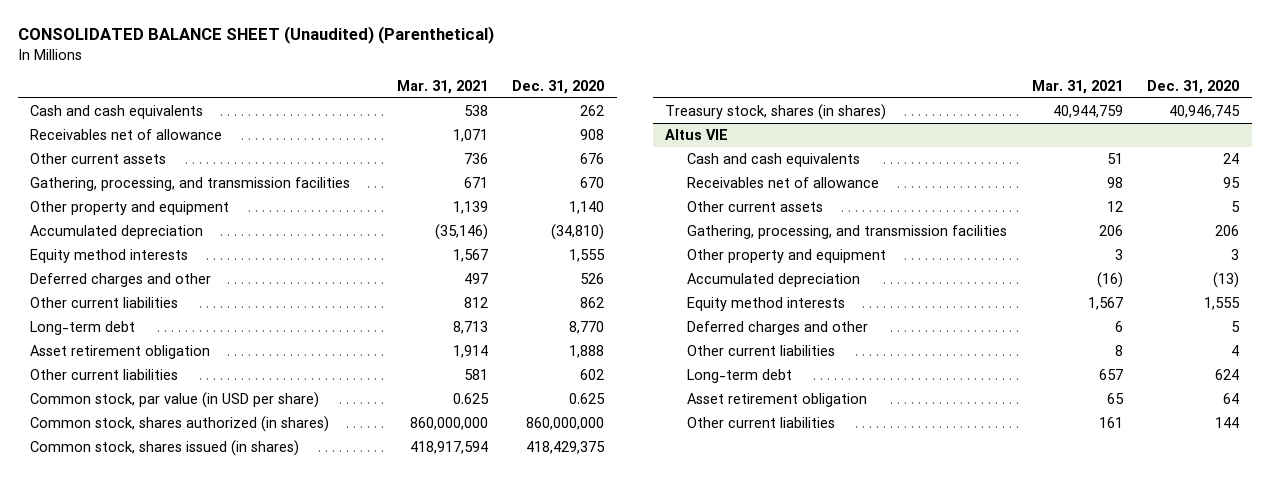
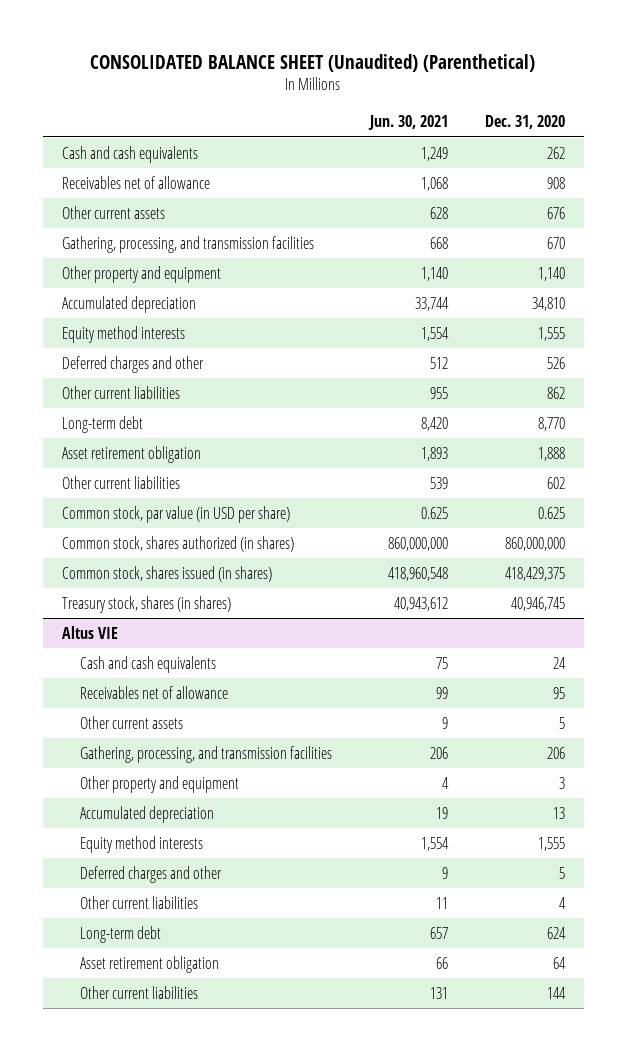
[396,80,488,95] Mar. 31, 2021 -> none
none -> [367,115,448,131] Jun. 30, 2021
[551,223,605,240] (34,810) -> [531,296,565,311] 34,810
[1213,271,1240,288] (13) -> [552,806,565,819] 13

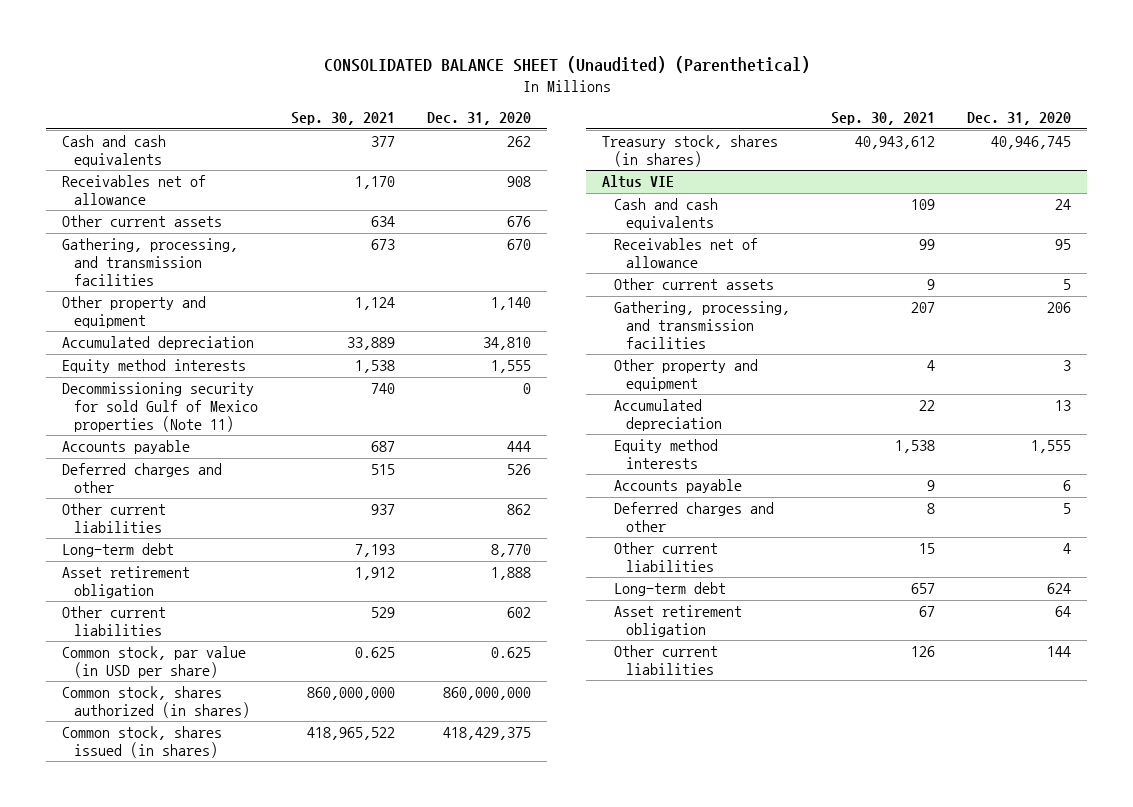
[367,115,448,131] Jun. 30, 2021 -> none
none -> [290,112,395,126] Sep. 30, 2021
none -> [62,382,259,432] Decommissioning security for sold Gulf of Mexico properties (Note 11)
none -> [62,440,191,455] Accounts payable
none -> [614,479,743,494] Accounts payable

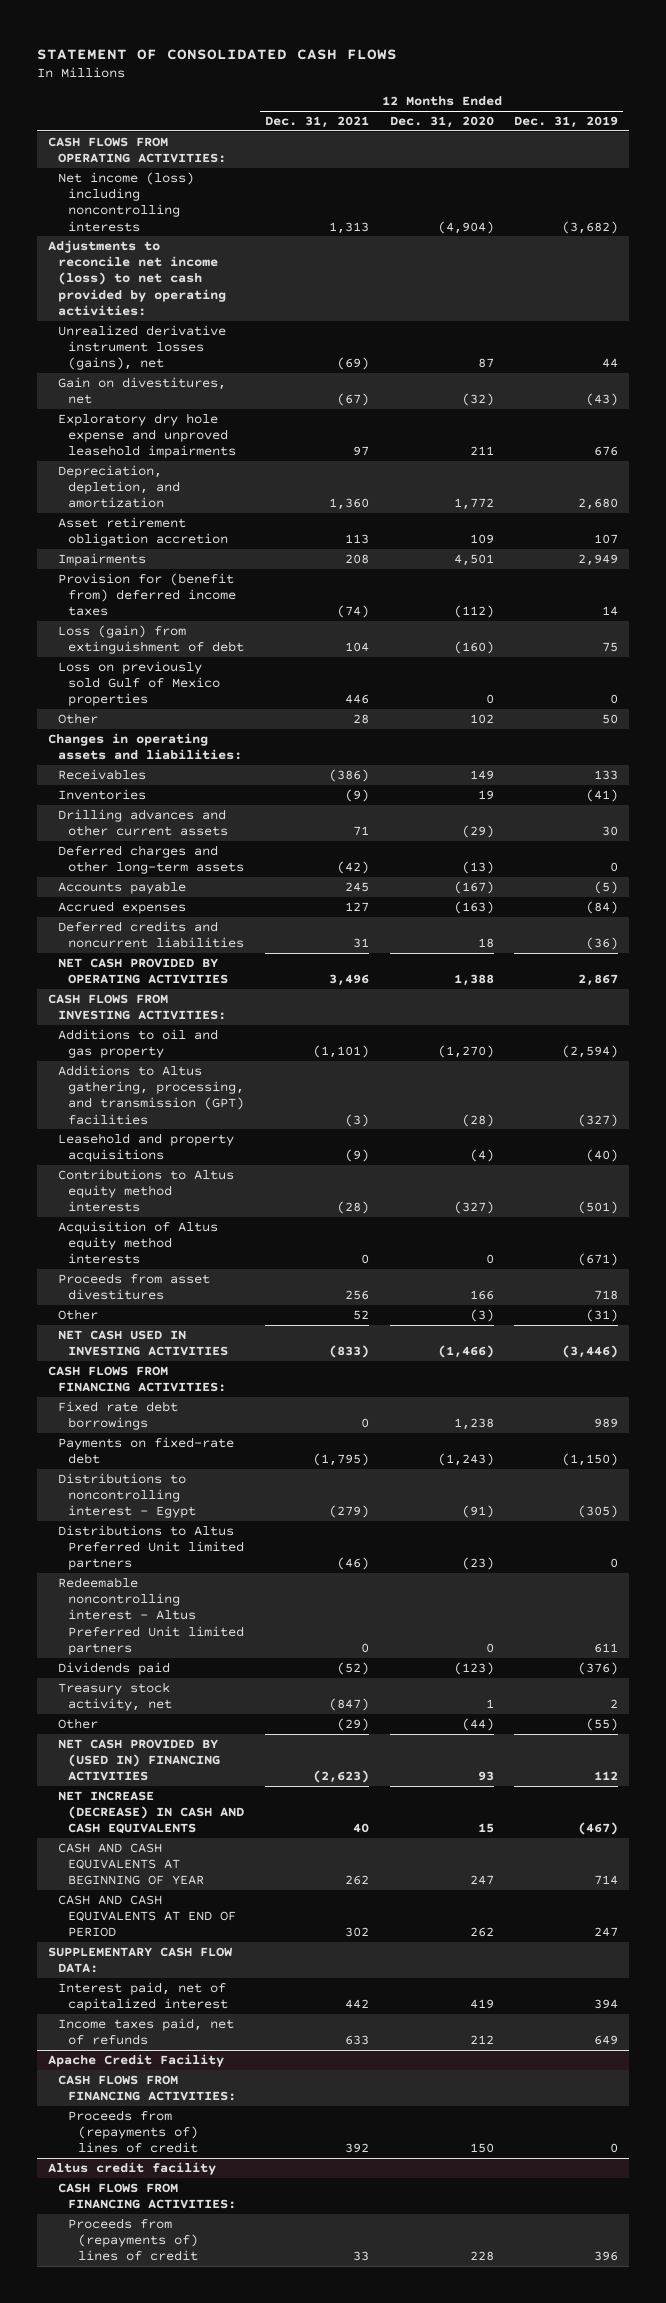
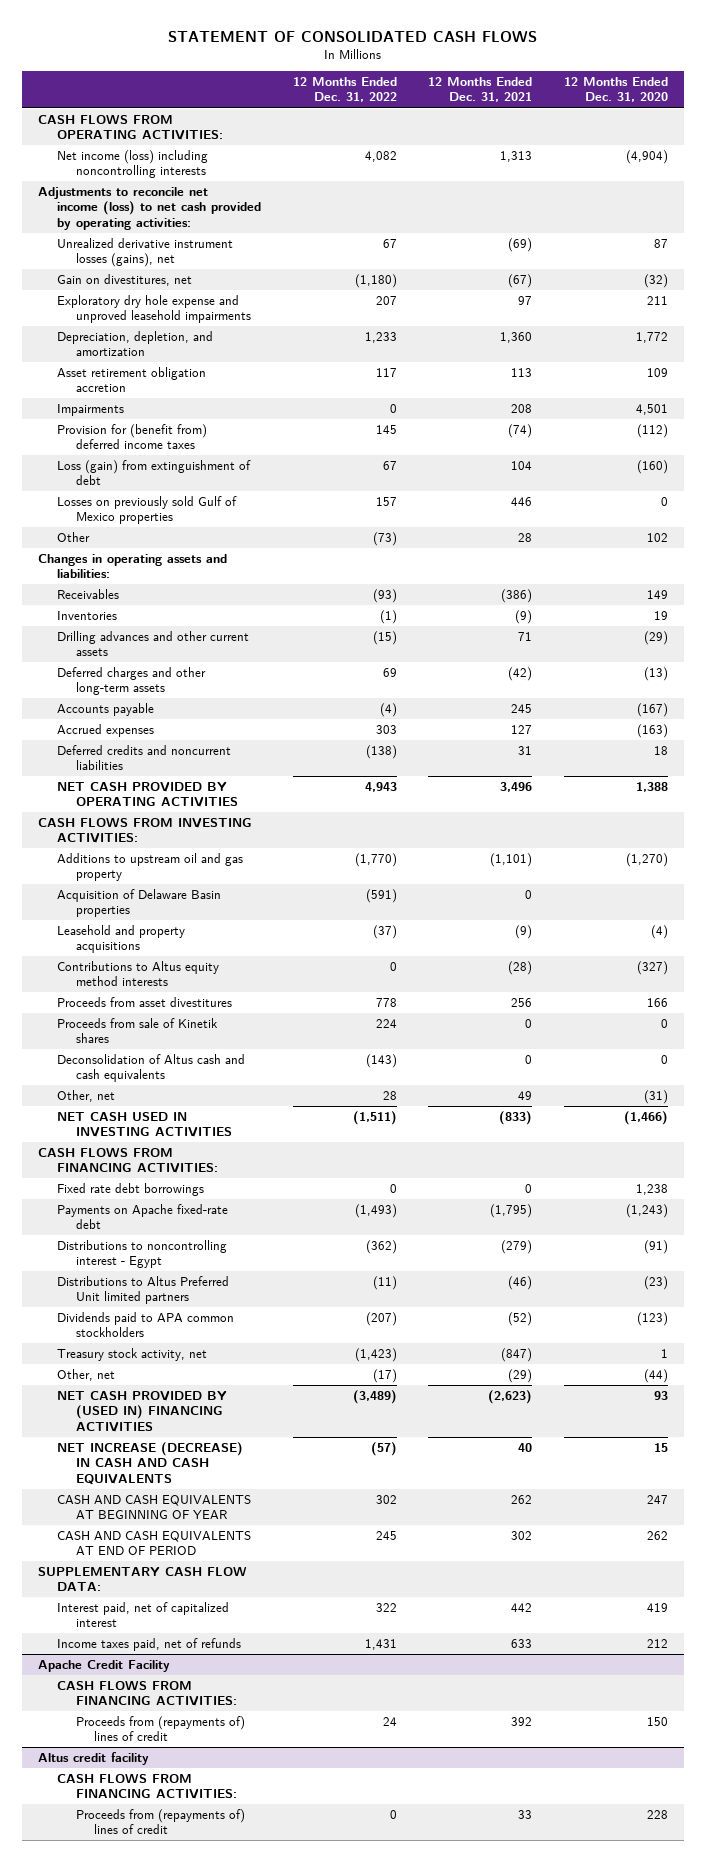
[514,116,619,129] Dec. 31, 2019 -> none
none -> [292,77,397,103] 12 Months Ended Dec. 31, 2022
[57,660,220,707] Loss on previously sold Gulf of Mexico properties -> [56,495,237,525] Losses on previously sold Gulf of Mexico properties
[57,1064,244,1125] Additions to Altus gathering, processing, and transmission (GPT) facilities -> none
[57,1028,218,1059] Additions to oil and gas property -> [56,852,243,882] Additions to upstream oil and gas property
none -> [56,888,221,918] Acquisition of Delaware Basin properties
[57,1220,218,1265] Acquisition of Altus equity method interests -> none
none -> [56,1017,218,1044] Proceeds from sale of Kinetik shares
none -> [56,1053,245,1083] Deconsolidation of Altus cash and cash equivalents
[57,1308,98,1320] Other -> [56,1089,115,1102] Other, net
[352,1309,369,1320] 52 -> [518,1090,533,1100] 49
[469,1308,494,1322] (3) -> [643,1089,668,1104] (31)
[57,1436,234,1465] Payments on fixed-rate debt -> [56,1203,228,1230] Payments on Apache fixed-rate debt
[57,1576,244,1655] Redeemable noncontrolling interest - Altus Preferred Unit limited partners -> none
[57,1661,170,1675] Dividends paid -> [56,1311,234,1338] Dividends paid to APA common stockholders
[57,1717,98,1729] Other -> [56,1368,115,1381] Other, net

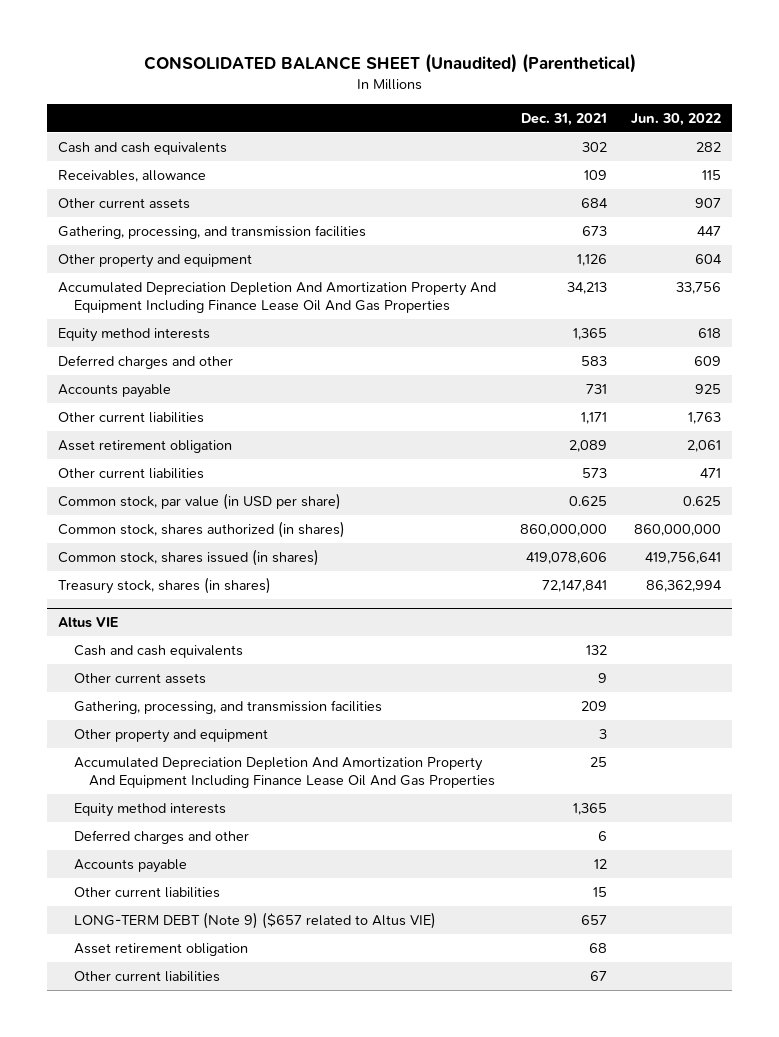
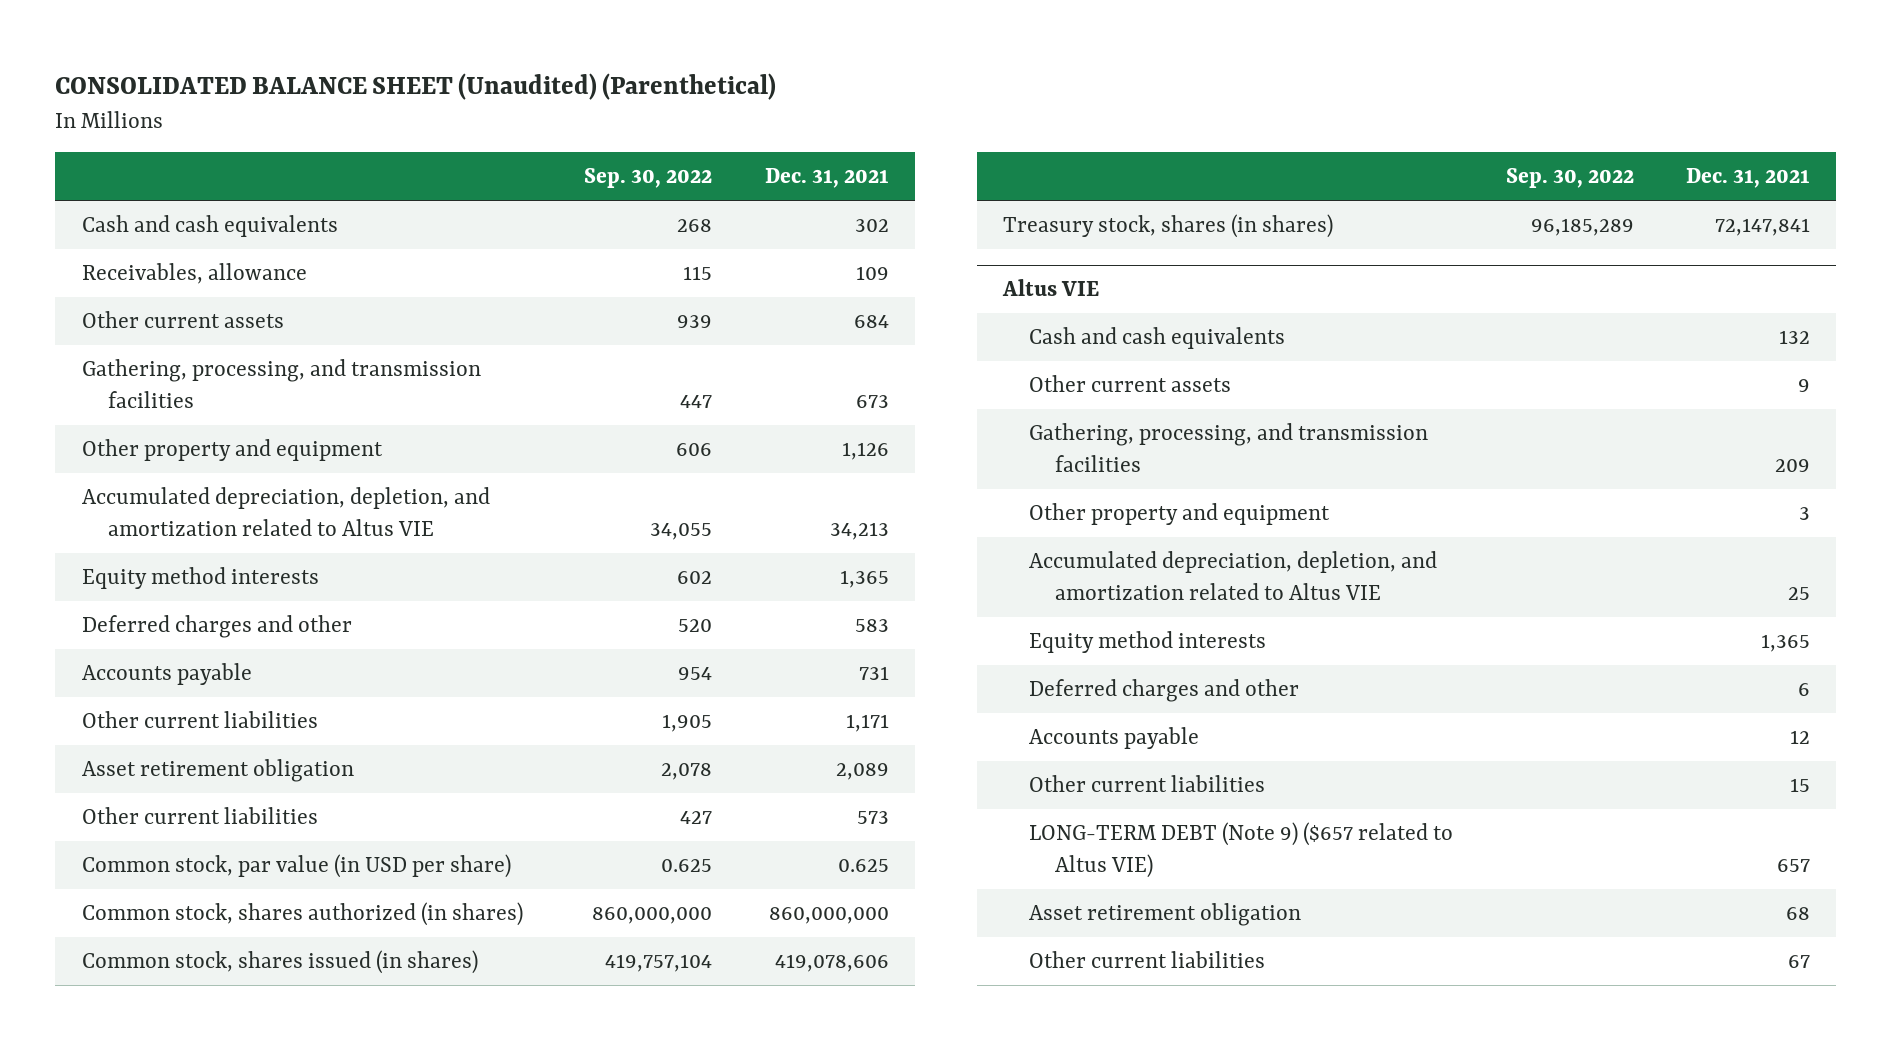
[630,112,721,126] Jun. 30, 2022 -> none
none -> [584,168,713,189] Sep. 30, 2022
[58,281,497,314] Accumulated Depreciation Depletion And Amortization Property And Equipment Including Finance Lease Oil And Gas Properties -> [81,486,490,537] Accumulated depreciation, depletion, and amortization related to Altus VIE
[73,756,496,789] Accumulated Depreciation Depletion And Amortization Property And Equipment Including Finance Lease Oil And Gas Properties -> [1029,550,1438,601] Accumulated depreciation, depletion, and amortization related to Altus VIE

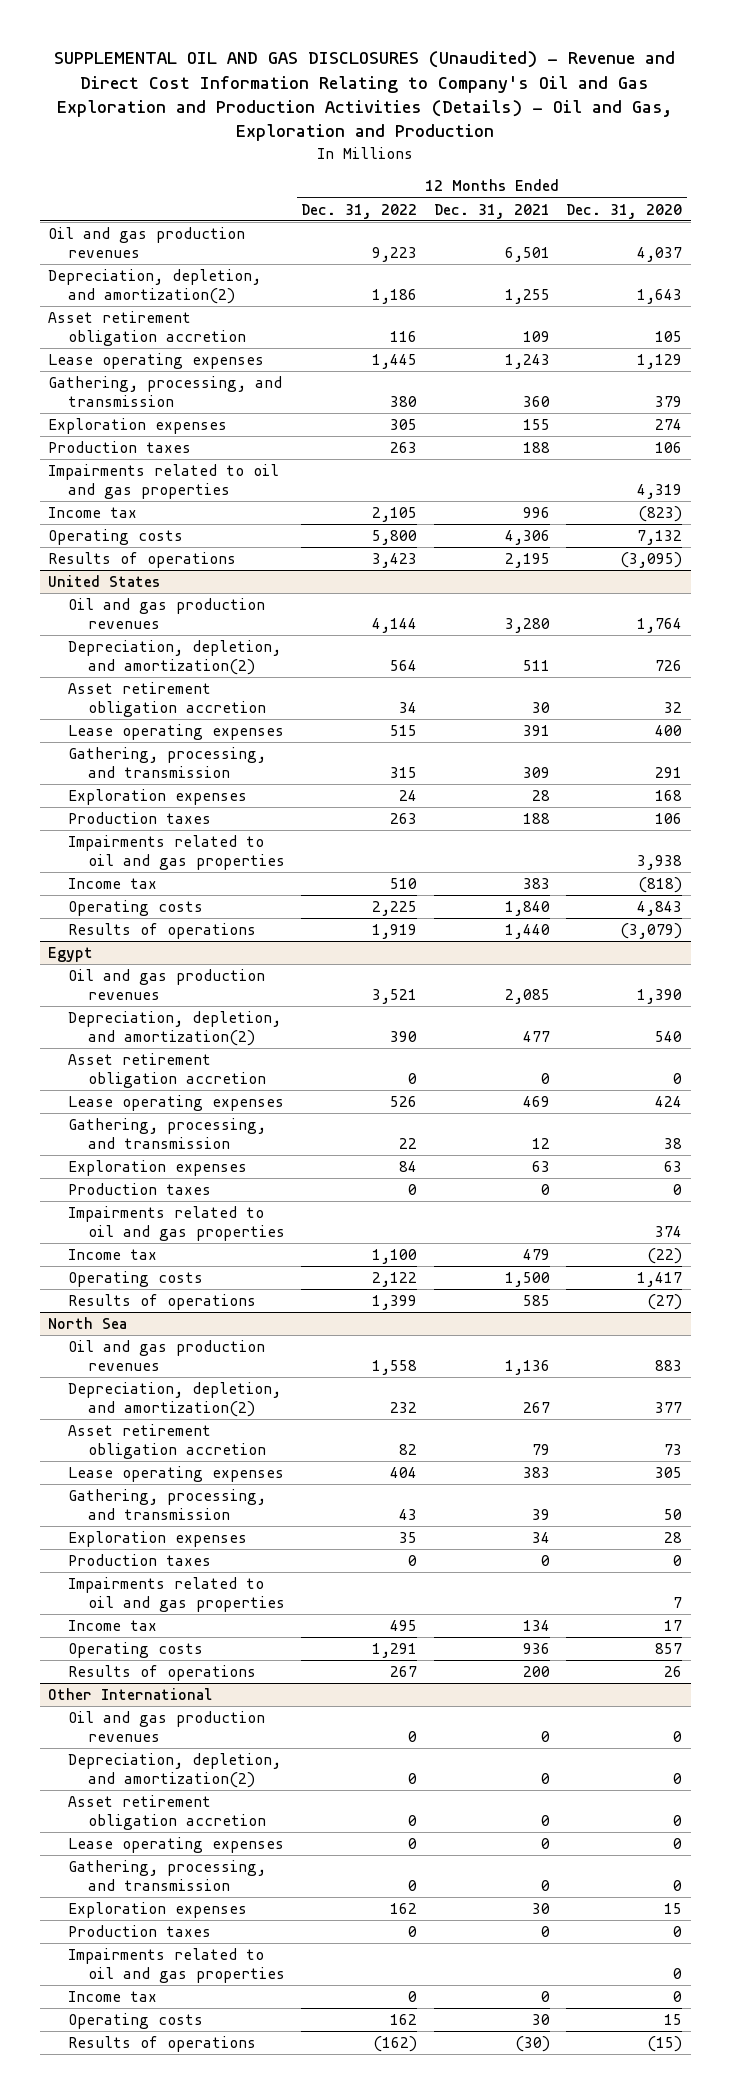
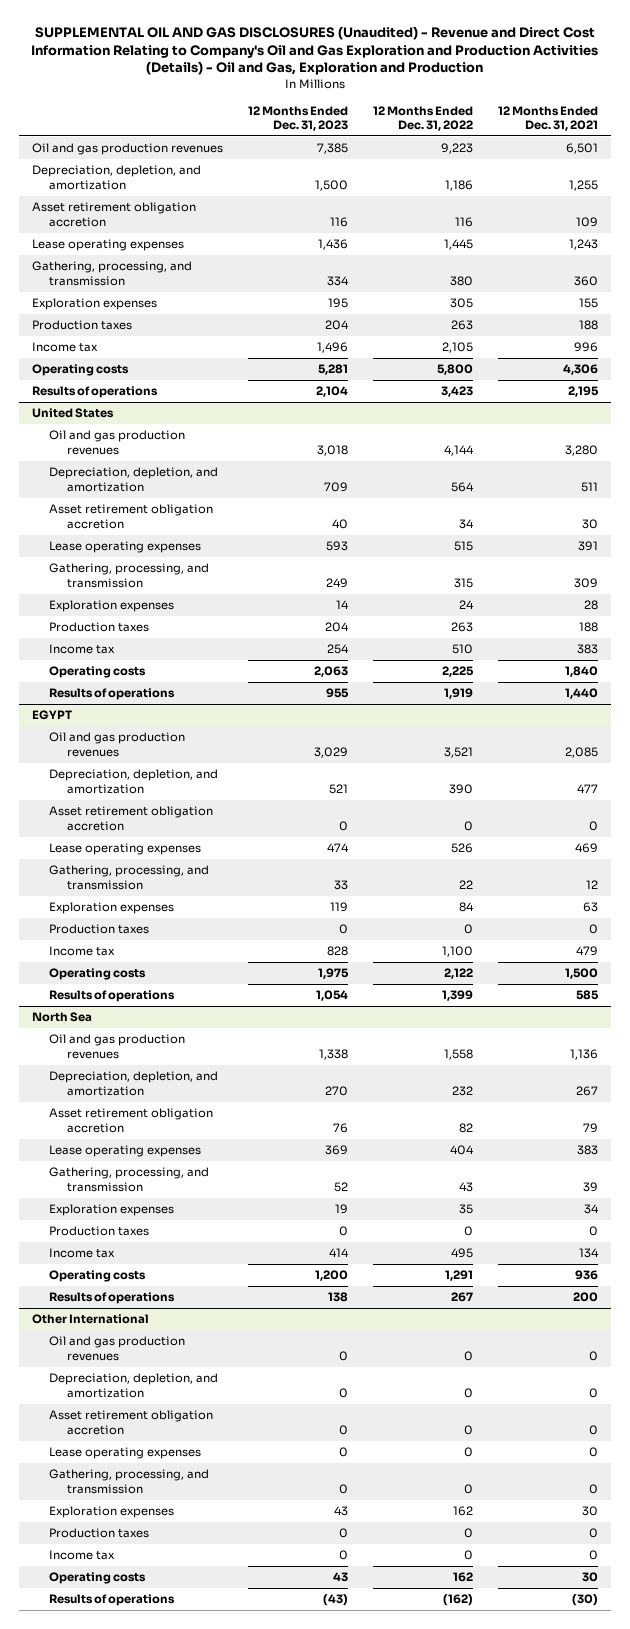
[566,203,683,219] Dec. 31, 2020 -> none
none -> [247,105,348,131] 12 Months Ended Dec. 31, 2023
[48,269,262,304] Depreciation, depletion, and amortization(2) -> [31,165,201,190] Depreciation, depletion, and amortization
[48,464,280,499] Impairments related to oil and gas properties -> none
[68,640,282,675] Depreciation, depletion, and amortization(2) -> [49,467,219,492] Depreciation, depletion, and amortization
[68,835,285,870] Impairments related to oil and gas properties -> none
[48,947,94,963] Egypt -> [31,710,72,721] EGYPT
[68,1011,282,1046] Depreciation, depletion, and amortization(2) -> [49,769,219,794] Depreciation, depletion, and amortization
[68,1206,285,1241] Impairments related to oil and gas properties -> none
[68,1382,282,1417] Depreciation, depletion, and amortization(2) -> [49,1071,219,1096] Depreciation, depletion, and amortization
[68,1577,285,1612] Impairments related to oil and gas properties -> none
[68,1753,282,1788] Depreciation, depletion, and amortization(2) -> [49,1373,219,1398] Depreciation, depletion, and amortization
[68,1948,285,1983] Impairments related to oil and gas properties -> none

